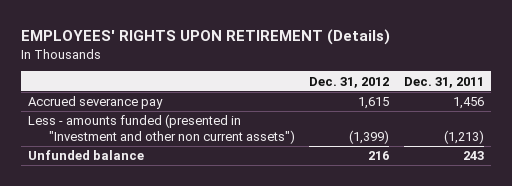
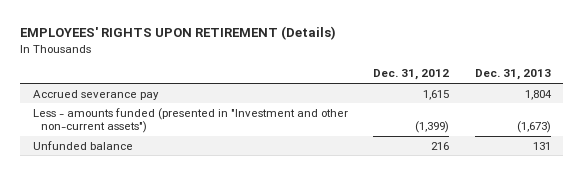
[403,76,484,88] Dec. 31, 2011 -> none
none -> [474,69,551,81] Dec. 31, 2013
[28,114,295,144] Less - amounts funded (presented in "Investment and other non current assets") -> [32,107,348,134] Less - amounts funded (presented in "Investment and other non-current assets")

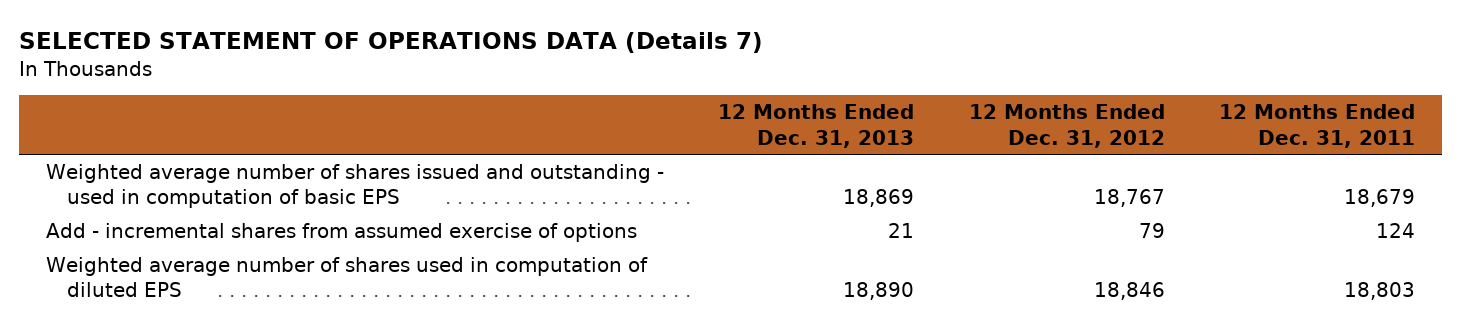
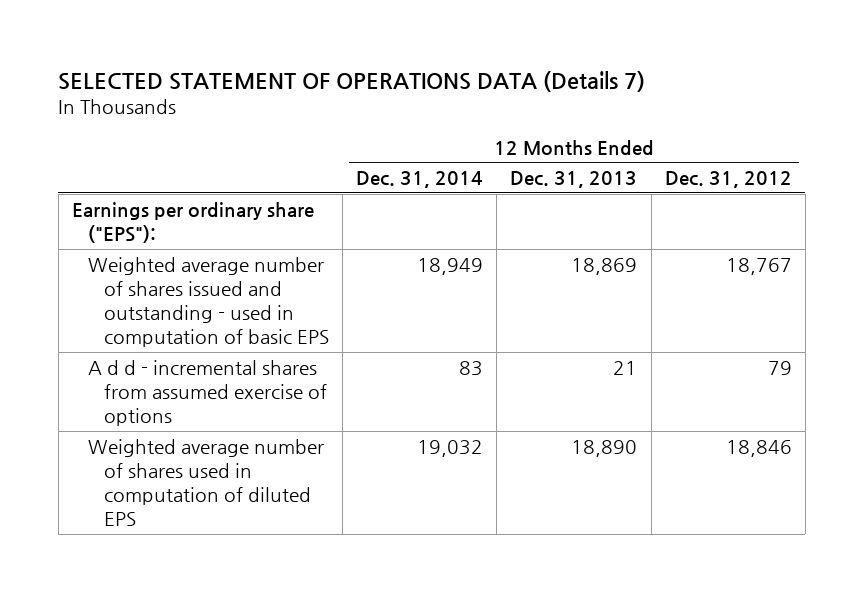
[1219,104,1416,148] 12 Months Ended Dec. 31, 2011 -> none
none -> [356,171,484,189] Dec. 31, 2014
none -> [72,201,315,244] Earnings per ordinary share ("EPS"):
[45,223,637,243] Add - incremental shares from assumed exercise of options -> [87,359,327,427] A d d - incremental shares from assumed exercise of options

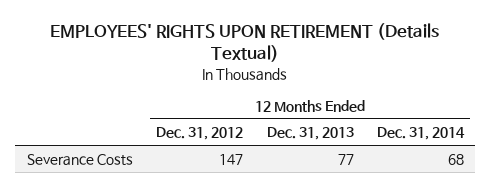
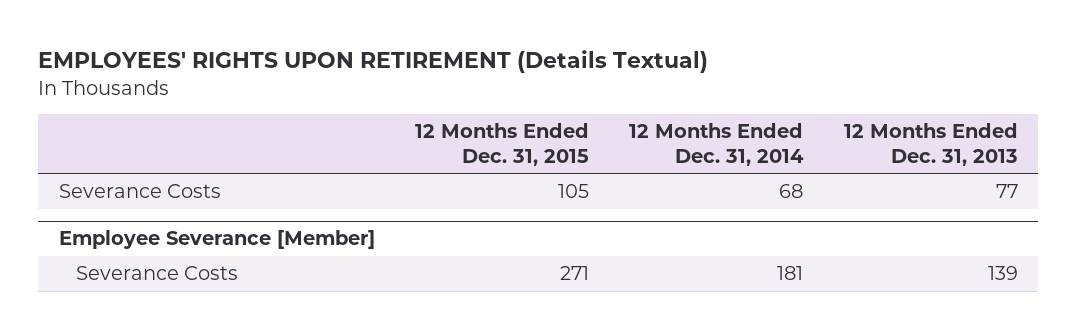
[156,127,244,141] Dec. 31, 2012 -> none
none -> [414,122,589,166] 12 Months Ended Dec. 31, 2015
none -> [58,230,375,250] Employee Severance [Member]
none -> [75,266,238,281] Severance Costs

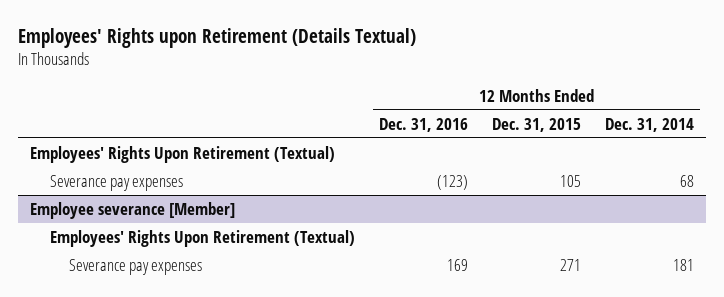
[38,50,709,74] EMPLOYEES' RIGHTS UPON RETIREMENT (Details Textual) -> [17,28,416,49] Employees' Rights upon Retirement (Details Textual)
[843,122,1018,166] 12 Months Ended Dec. 31, 2013 -> none
none -> [378,117,468,132] Dec. 31, 2016
none -> [29,145,335,163] Employees' Rights Upon Retirement (Textual)
[58,184,221,199] Severance Costs -> [49,174,183,191] Severance pay expenses
[58,230,375,250] Employee Severance [Member] -> [29,201,235,219] Employee severance [Member]
none -> [49,229,355,247] Employees' Rights Upon Retirement (Textual)
[75,266,238,281] Severance Costs -> [69,258,203,275] Severance pay expenses

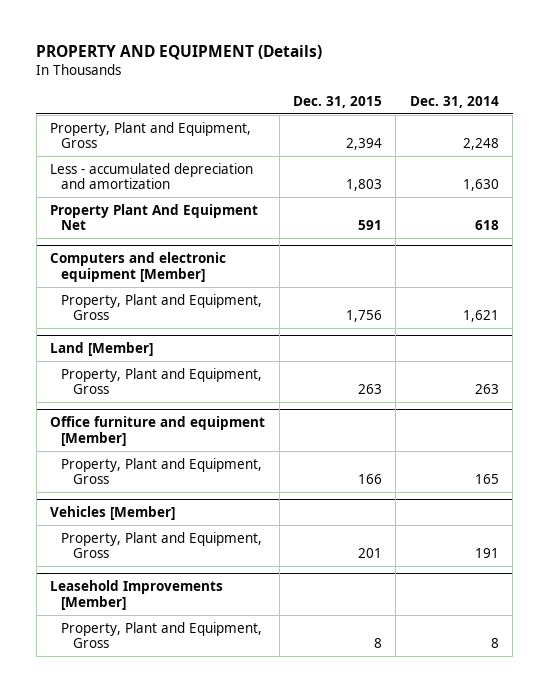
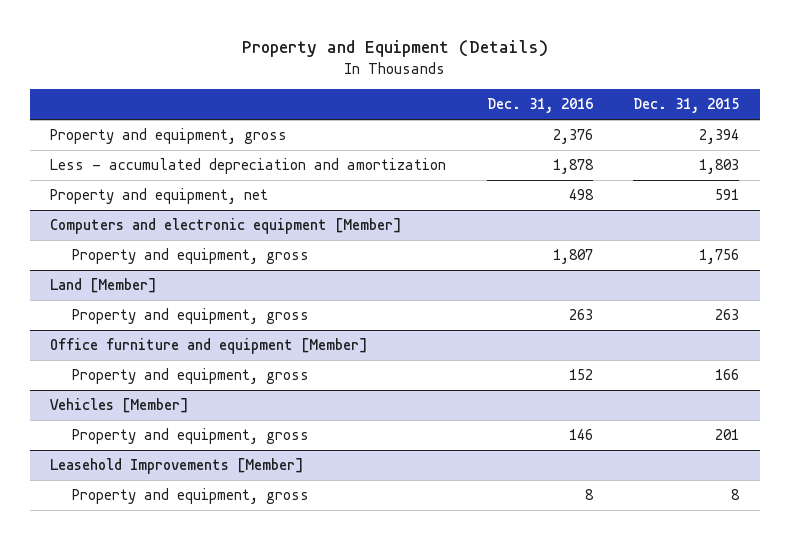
[36,45,323,61] PROPERTY AND EQUIPMENT (Details) -> [241,40,548,58] Property and Equipment (Details)
[409,95,499,108] Dec. 31, 2014 -> none
none -> [486,98,593,114] Dec. 31, 2016
[50,121,252,149] Property, Plant and Equipment, Gross -> [50,128,288,145] Property and equipment, gross
[50,203,259,231] Property Plant And Equipment Net -> [50,188,269,205] Property and equipment, net
[61,293,263,321] Property, Plant and Equipment, Gross -> [72,248,310,265] Property and equipment, gross
[61,367,263,395] Property, Plant and Equipment, Gross -> [72,308,310,325] Property and equipment, gross
[61,457,263,485] Property, Plant and Equipment, Gross -> [72,368,310,385] Property and equipment, gross
[61,531,263,559] Property, Plant and Equipment, Gross -> [72,428,310,445] Property and equipment, gross
[61,621,263,649] Property, Plant and Equipment, Gross -> [72,488,310,505] Property and equipment, gross

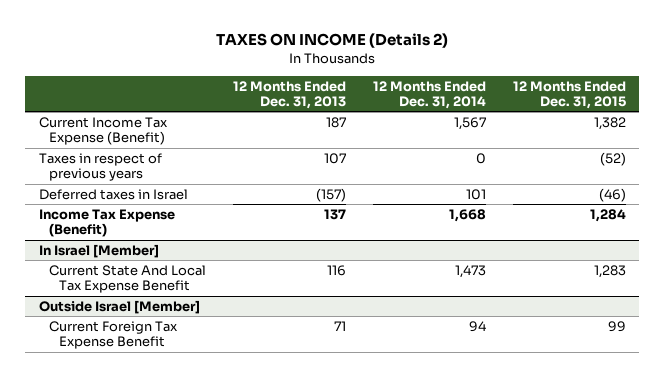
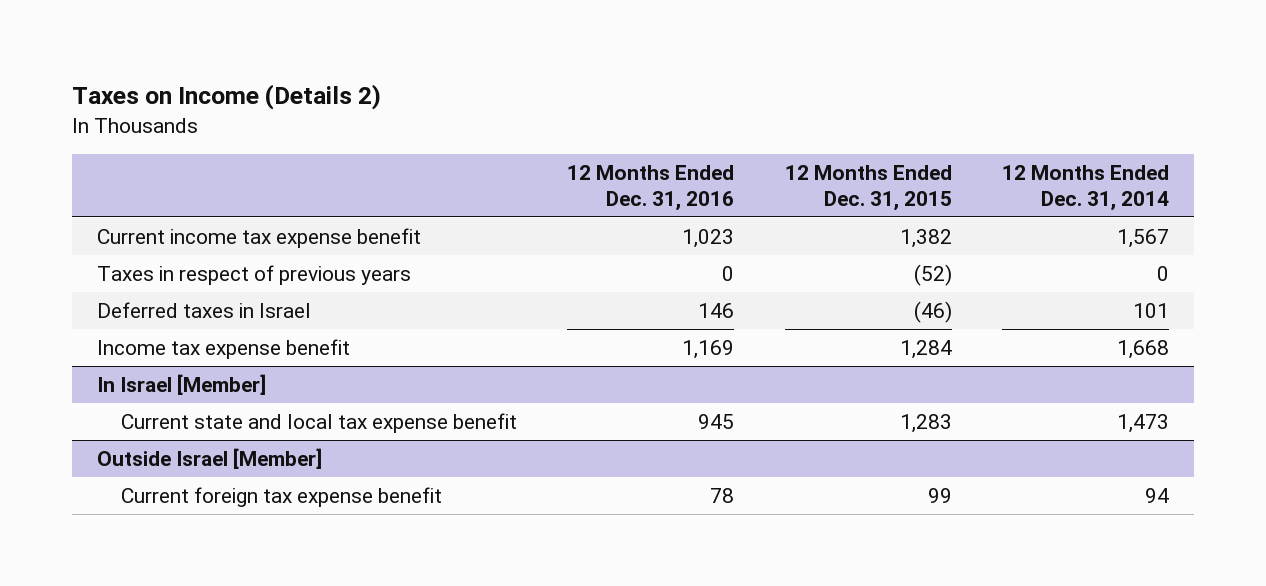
[216,33,449,49] TAXES ON INCOME (Details 2) -> [71,84,381,111] Taxes on Income (Details 2)
[233,80,347,110] 12 Months Ended Dec. 31, 2013 -> none
none -> [567,164,735,211] 12 Months Ended Dec. 31, 2016
[38,116,168,146] Current Income Tax Expense (Benefit) -> [96,227,421,248] Current income tax expense benefit
[38,208,175,238] Income Tax Expense (Benefit) -> [96,338,350,359] Income tax expense benefit
[49,264,207,294] Current State And Local Tax Expense Benefit -> [121,412,518,433] Current state and local tax expense benefit
[49,320,179,350] Current Foreign Tax Expense Benefit -> [121,486,443,507] Current foreign tax expense benefit

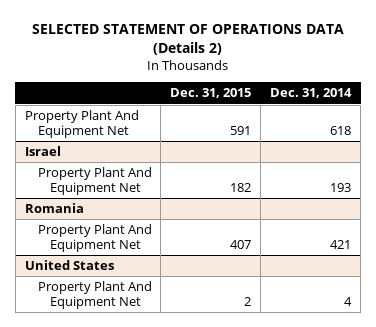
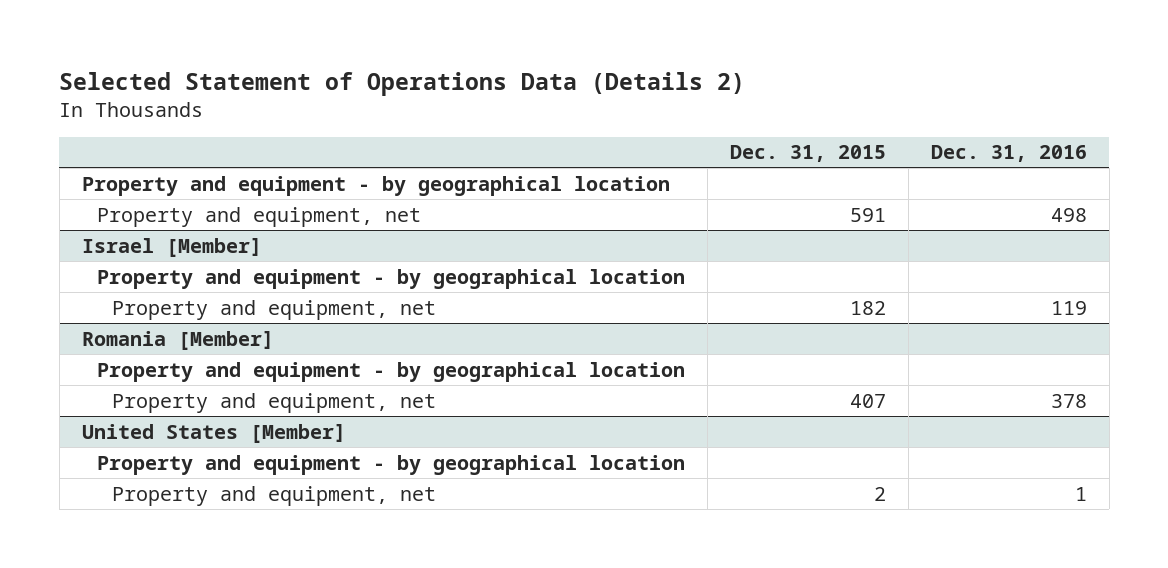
[32,24,345,56] SELECTED STATEMENT OF OPERATIONS DATA (Details 2) -> [59,71,746,96] Selected Statement of Operations Data (Details 2)
[270,88,353,99] Dec. 31, 2014 -> none
none -> [930,145,1087,163] Dec. 31, 2016
none -> [81,175,670,196] Property and equipment - by geographical location
[24,110,139,138] Property Plant And Equipment Net -> [96,206,421,227] Property and equipment, net
[24,146,61,157] Israel -> [81,237,262,257] Israel [Member]
none -> [96,268,685,289] Property and equipment - by geographical location
[37,167,152,195] Property Plant And Equipment Net -> [112,299,437,320] Property and equipment, net
[24,203,84,214] Romania -> [81,330,274,350] Romania [Member]
none -> [96,361,685,382] Property and equipment - by geographical location
[37,224,152,252] Property Plant And Equipment Net -> [112,392,437,413] Property and equipment, net
[24,260,114,271] United States -> [81,423,346,443] United States [Member]
none -> [96,454,685,475] Property and equipment - by geographical location
[37,281,152,309] Property Plant And Equipment Net -> [112,485,437,506] Property and equipment, net

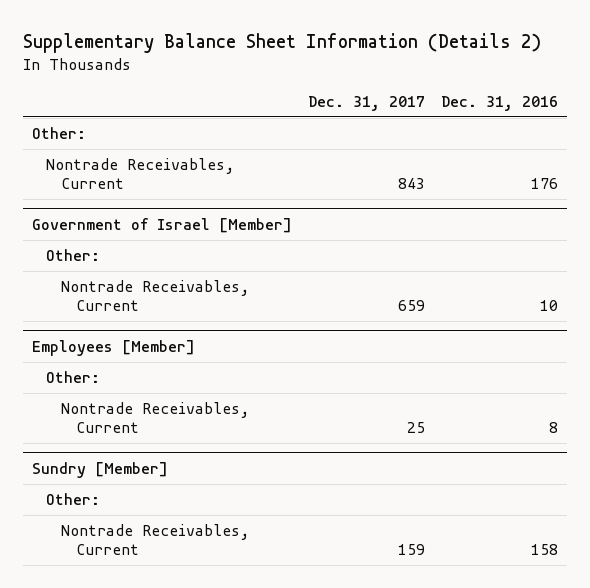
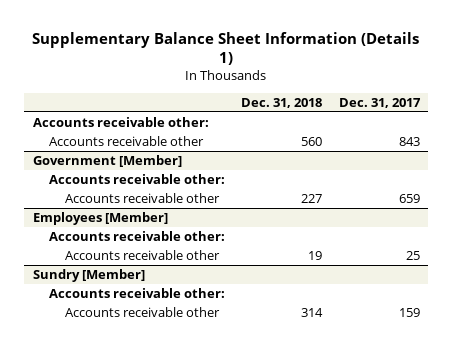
[23,33,542,54] Supplementary Balance Sheet Information (Details 2) -> [32,31,420,66] Supplementary Balance Sheet Information (Details 1)
[441,95,559,111] Dec. 31, 2016 -> none
none -> [241,97,323,108] Dec. 31, 2018
[31,127,86,140] Other: -> [32,116,209,127] Accounts receivable other:
[46,158,235,189] Nontrade Receivables, Current -> [48,135,204,146] Accounts receivable other
[31,217,292,233] Government of Israel [Member] -> [32,154,182,167] Government [Member]
[46,249,101,262] Other: -> [48,173,225,184] Accounts receivable other:
[61,280,250,311] Nontrade Receivables, Current -> [64,192,220,203] Accounts receivable other
[46,371,101,384] Other: -> [48,230,225,241] Accounts receivable other:
[61,402,250,433] Nontrade Receivables, Current -> [64,249,220,260] Accounts receivable other
[46,493,101,506] Other: -> [48,287,225,298] Accounts receivable other:
[61,524,250,555] Nontrade Receivables, Current -> [64,306,220,317] Accounts receivable other

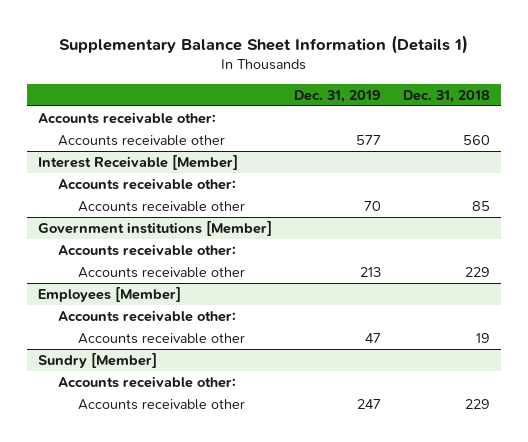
[339,97,422,108] Dec. 31, 2017 -> none
none -> [294,89,382,103] Dec. 31, 2019
[32,154,182,167] Government [Member] -> none
none -> [38,155,239,171] Interest Receivable [Member]
[301,193,323,203] 227 -> [471,201,490,212] 85
none -> [38,221,273,237] Government institutions [Member]
none -> [57,244,236,257] Accounts receivable other:
none -> [77,267,245,279] Accounts receivable other
[301,307,324,317] 314 -> [464,399,490,410] 229

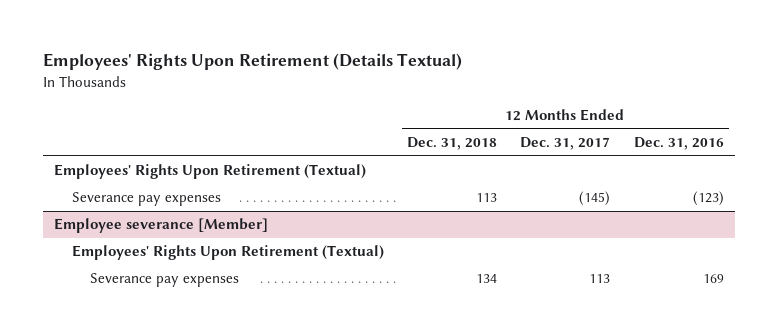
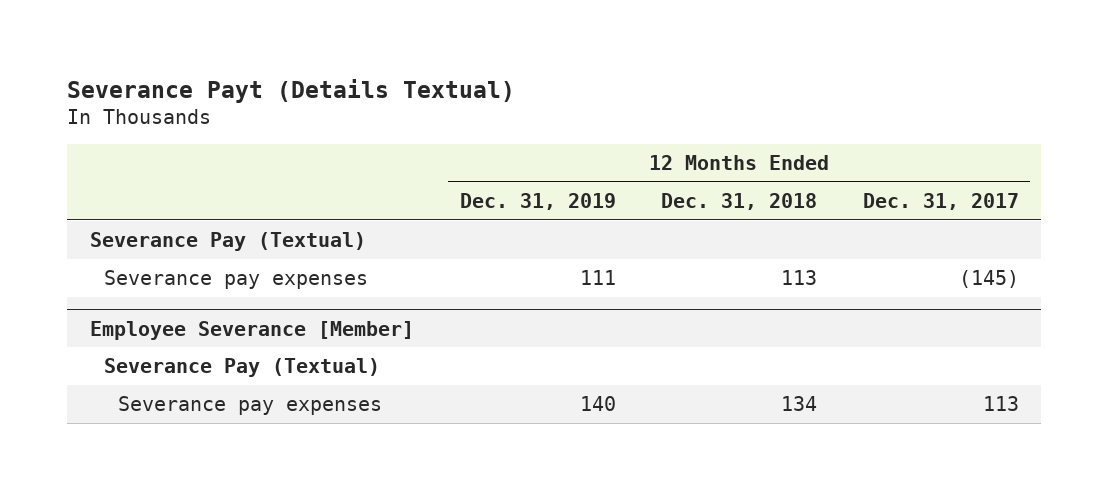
[42,53,462,71] Employees' Rights Upon Retirement (Details Textual) -> [67,78,516,103] Severance Payt (Details Textual)
[633,137,724,151] Dec. 31, 2016 -> none
none -> [459,192,616,210] Dec. 31, 2019
[54,164,367,180] Employees' Rights Upon Retirement (Textual) -> [90,232,367,252] Severance Pay (Textual)
[54,218,269,234] Employee severance [Member] -> [90,320,415,340] Employee Severance [Member]
[72,245,385,261] Employees' Rights Upon Retirement (Textual) -> [103,358,380,378] Severance Pay (Textual)

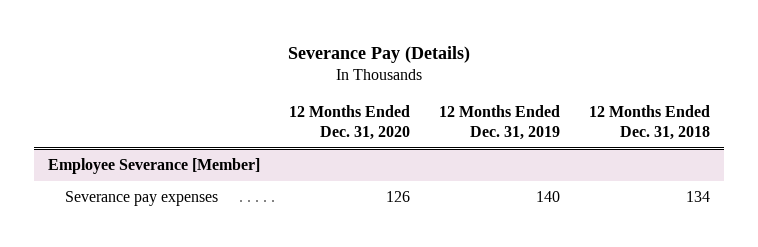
[67,78,516,103] Severance Payt (Details Textual) -> [288,45,471,63] Severance Pay (Details)
[862,192,1019,210] Dec. 31, 2017 -> none
none -> [289,104,411,140] 12 Months Ended Dec. 31, 2020
[90,232,367,252] Severance Pay (Textual) -> none
[103,270,368,290] Severance pay expenses -> none
[103,358,380,378] Severance Pay (Textual) -> none

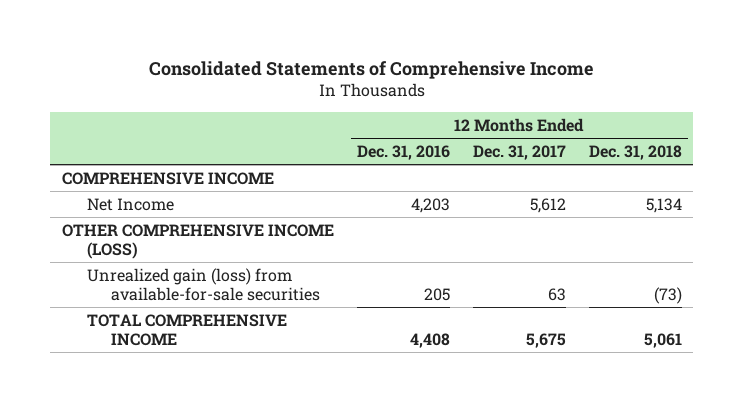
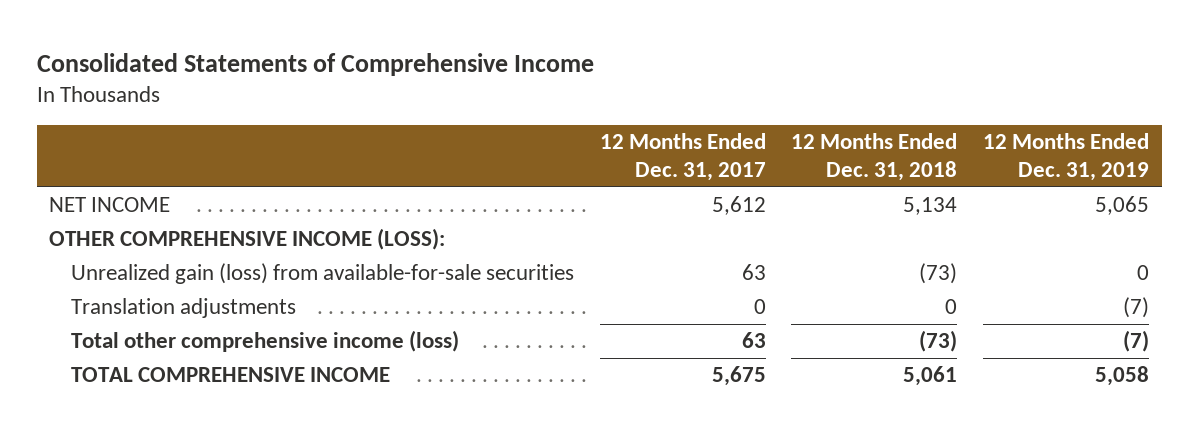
[356,145,450,161] Dec. 31, 2016 -> none
none -> [983,133,1150,181] 12 Months Ended Dec. 31, 2019
[61,171,274,185] COMPREHENSIVE INCOME -> none
[86,197,174,211] Net Income -> [49,197,171,213] NET INCOME
[61,223,334,259] OTHER COMPREHENSIVE INCOME (LOSS) -> [49,228,446,251] OTHER COMPREHENSIVE INCOME (LOSS):
none -> [71,298,297,319] Translation adjustments
none -> [71,330,460,353] Total other comprehensive income (loss)

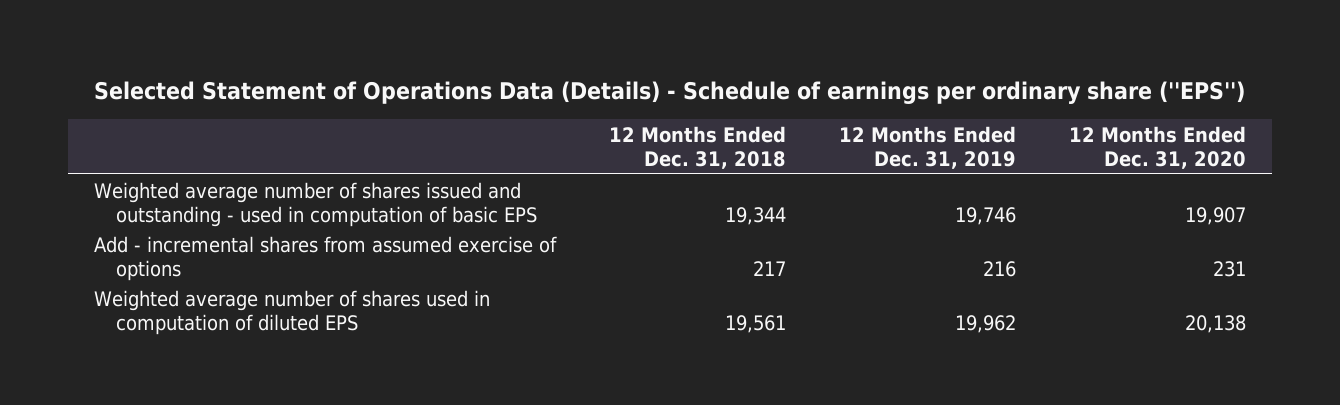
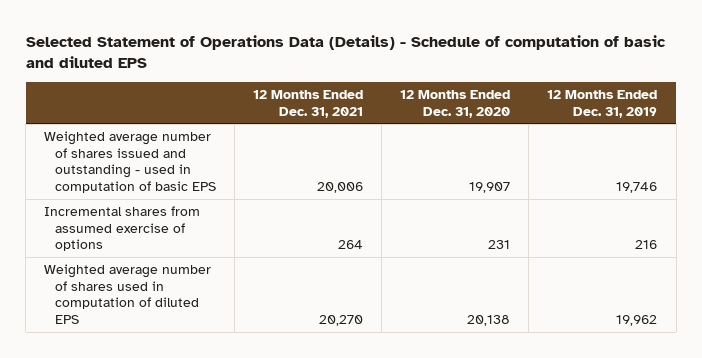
[93,81,1245,105] Selected Statement of Operations Data (Details) - Schedule of earnings per ordinary share (''EPS'') -> [25,34,666,69] Selected Statement of Operations Data (Details) - Schedule of computation of basic and diluted EPS
[609,125,787,169] 12 Months Ended Dec. 31, 2018 -> none
none -> [252,90,363,118] 12 Months Ended Dec. 31, 2021
[94,235,558,281] Add - incremental shares from assumed exercise of options -> [44,206,201,252] Incremental shares from assumed exercise of options

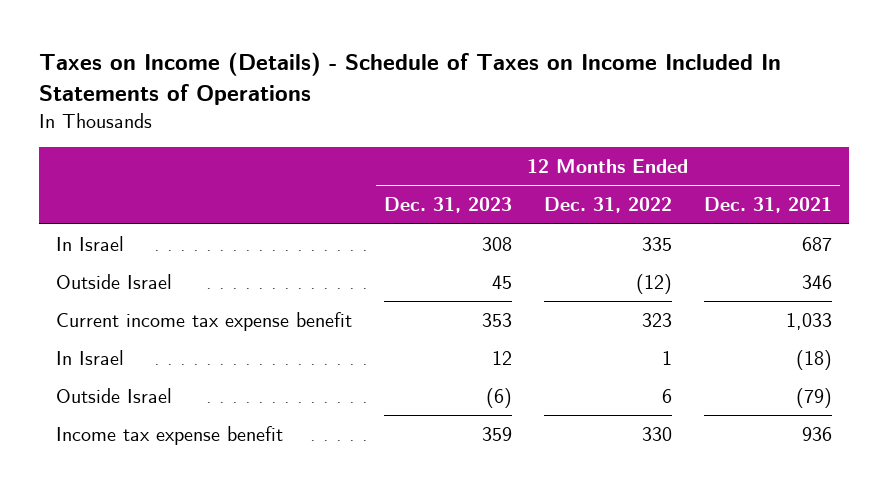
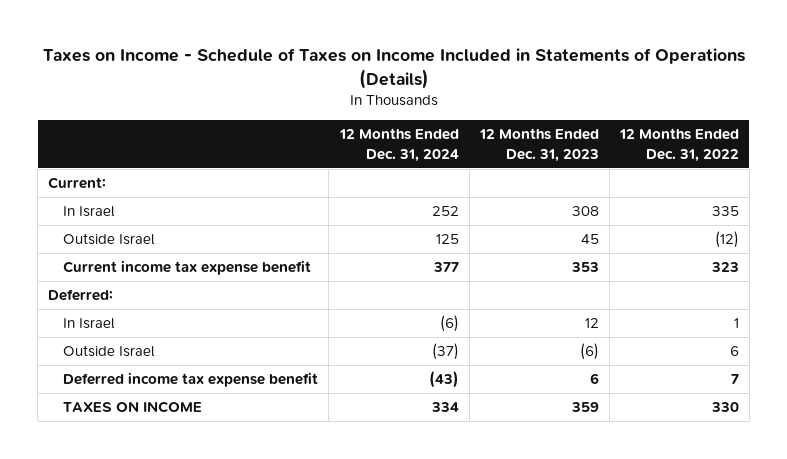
[39,52,782,105] Taxes on Income (Details) - Schedule of Taxes on Income Included In Statements of Operations -> [42,48,745,89] Taxes on Income - Schedule of Taxes on Income Included in Statements of Operations (Details)
[704,197,833,214] Dec. 31, 2021 -> none
none -> [338,128,459,162] 12 Months Ended Dec. 31, 2024
none -> [48,177,107,190] Current:
none -> [48,289,114,302] Deferred:
none -> [63,372,319,388] Deferred income tax expense benefit
[55,425,283,445] Income tax expense benefit -> [63,401,203,414] TAXES ON INCOME

